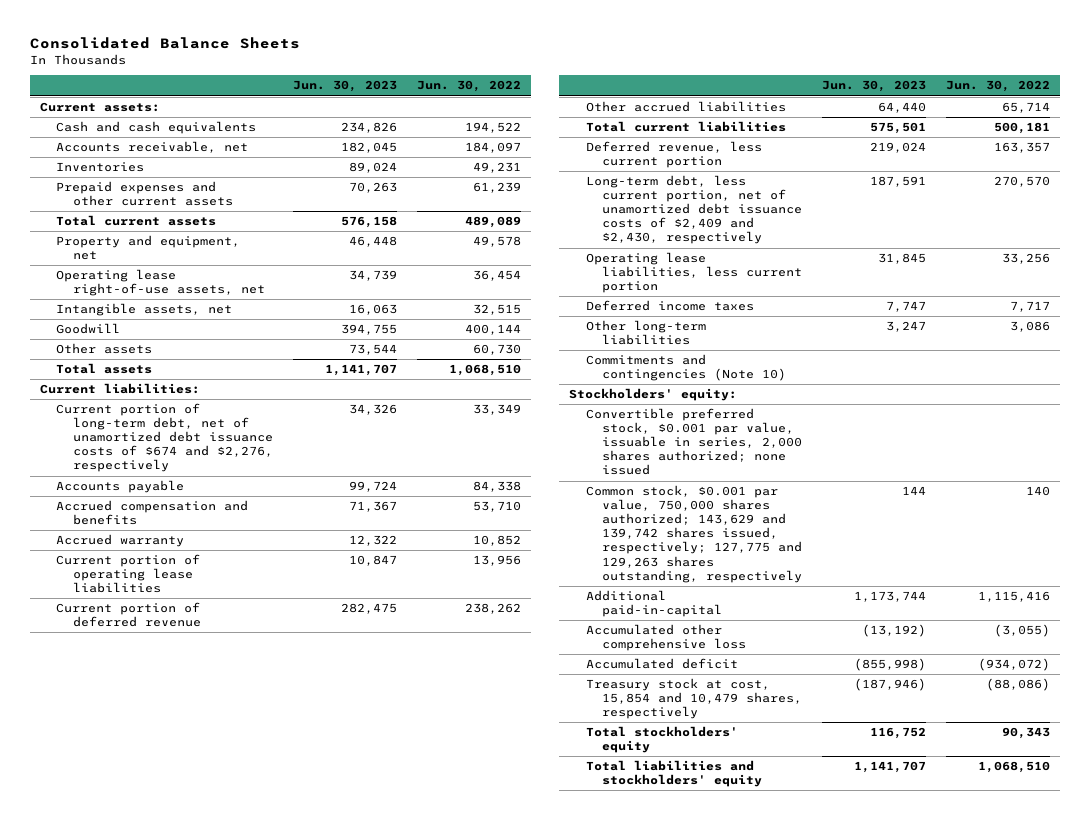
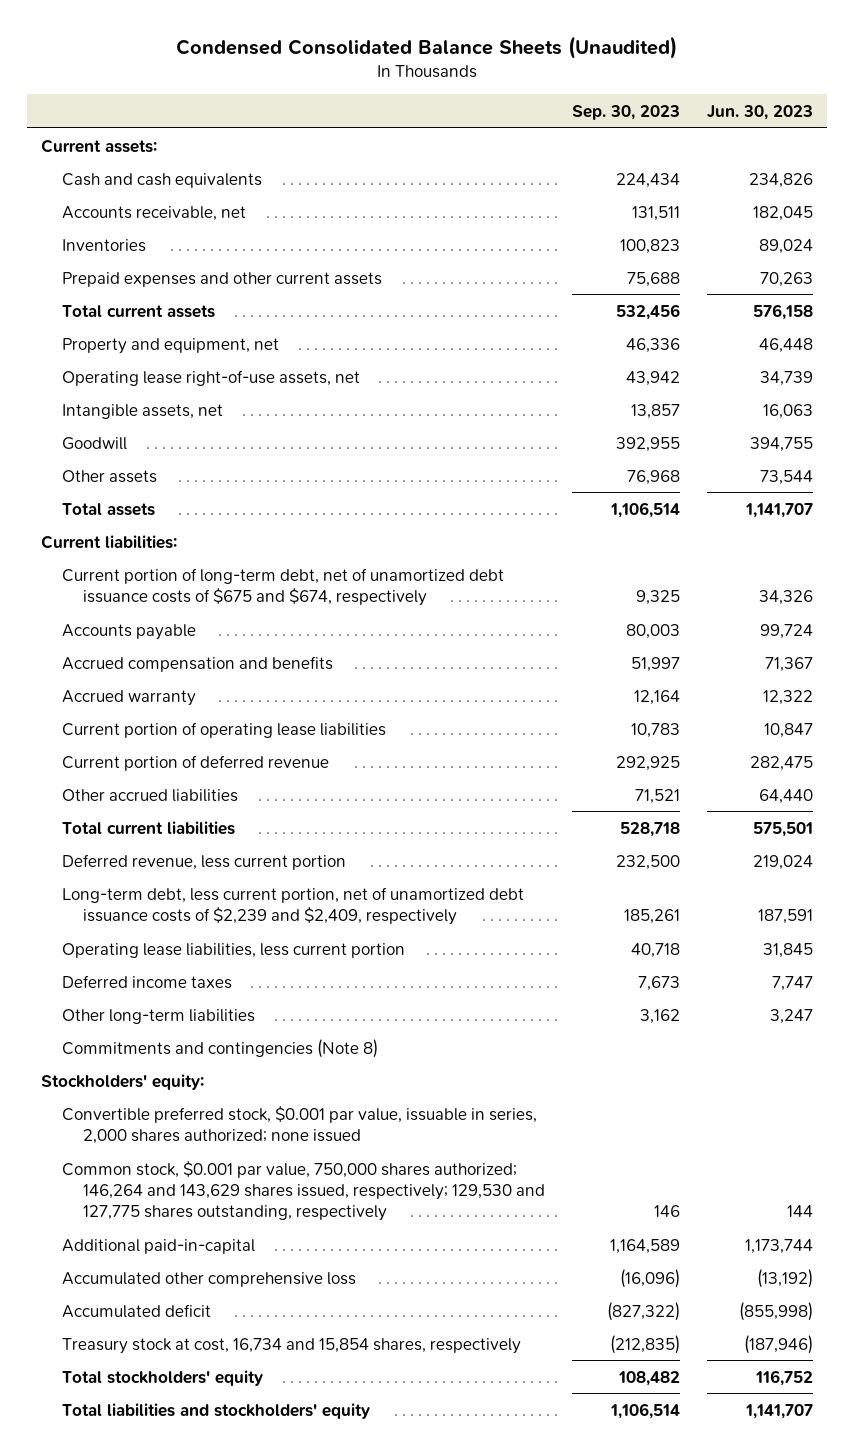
[30,37,301,50] Consolidated Balance Sheets -> [175,35,677,59] Condensed Consolidated Balance Sheets (Unaudited)
[416,80,521,93] Jun. 30, 2022 -> none
none -> [571,104,680,120] Sep. 30, 2023
[56,403,273,473] Current portion of long-term debt, net of unamortized debt issuance costs of $674 and $2,276, respectively -> [61,567,504,606] Current portion of long-term debt, net of unamortized debt issuance costs of $675 and $674, respectively
[585,175,802,245] Long-term debt, less current portion, net of unamortized debt issuance costs of $2,409 and $2,430, respectively -> [61,886,524,925] Long-term debt, less current portion, net of unamortized debt issuance costs of $2,239 and $2,409, respectively
[585,354,786,382] Commitments and contingencies (Note 10) -> [61,1038,378,1058] Commitments and contingencies (Note 8)
[585,485,802,583] Common stock, $0.001 par value, 750,000 shares authorized; 143,629 and 139,742 shares issued, respectively; 127,775 and 129,263 shares outstanding, respectively -> [61,1160,545,1222] Common stock, $0.001 par value, 750,000 shares authorized; 146,264 and 143,629 shares issued, respectively; 129,530 and 127,775 shares outstanding, respectively
[585,678,802,720] Treasury stock at cost, 15,854 and 10,479 shares, respectively -> [61,1337,521,1354] Treasury stock at cost, 16,734 and 15,854 shares, respectively

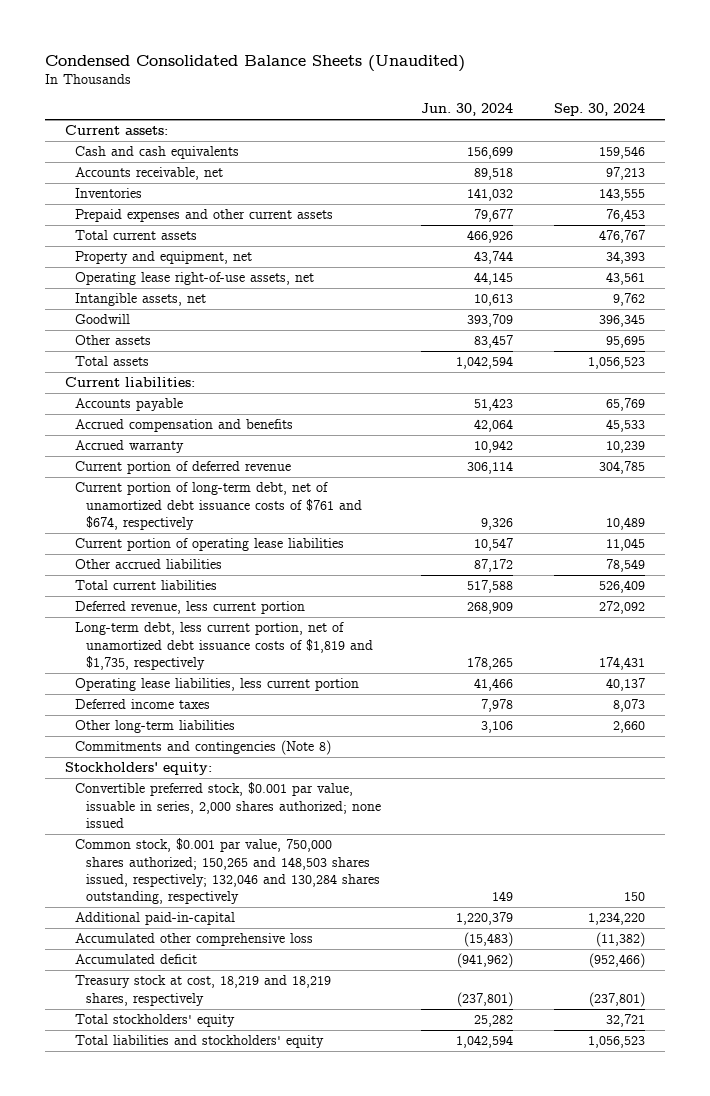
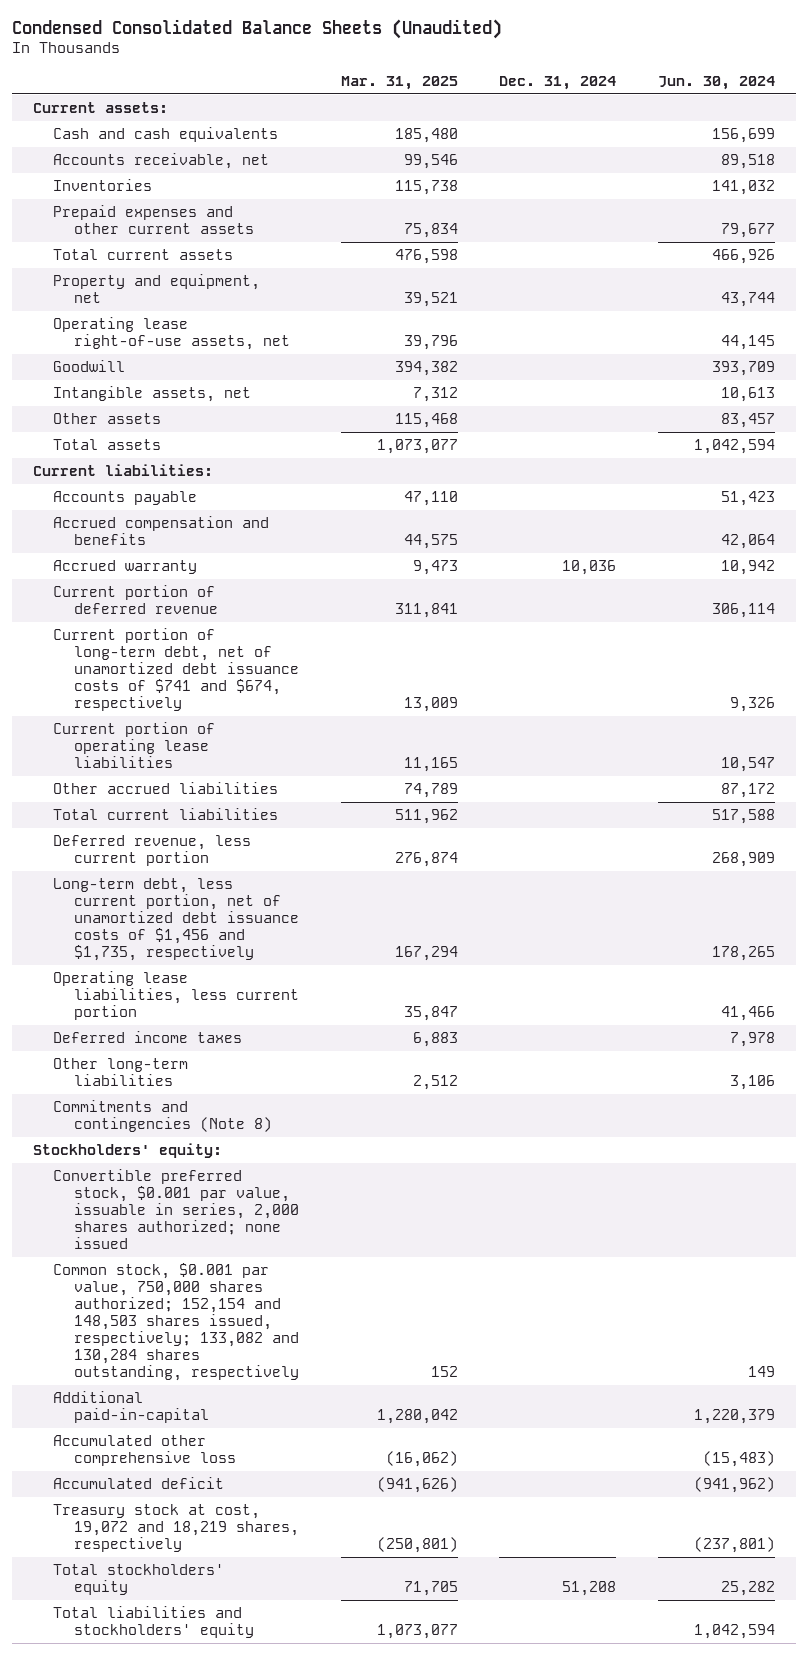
[553,103,645,117] Sep. 30, 2024 -> none
none -> [340,75,458,90] Mar. 31, 2025
none -> [499,75,617,90] Dec. 31, 2024
[75,293,207,307] Intangible assets, net -> [53,385,252,402] Intangible assets, net
[75,482,362,530] Current portion of long-term debt, net of unamortized debt issuance costs of $761 and $674, respectively -> [53,627,299,712] Current portion of long-term debt, net of unamortized debt issuance costs of $741 and $674, respectively
[75,622,373,670] Long-term debt, less current portion, net of unamortized debt issuance costs of $1,819 and $1,735, respectively -> [53,877,299,962] Long-term debt, less current portion, net of unamortized debt issuance costs of $1,456 and $1,735, respectively
[75,838,380,905] Common stock, $0.001 par value, 750,000 shares authorized; 150,265 and 148,503 shares issued, respectively; 132,046 and 130,284 shares outstanding, respectively -> [53,1262,299,1382] Common stock, $0.001 par value, 750,000 shares authorized; 152,154 and 148,503 shares issued, respectively; 133,082 and 130,284 shares outstanding, respectively
[75,975,332,1006] Treasury stock at cost, 18,219 and 18,219 shares, respectively -> [53,1503,299,1553] Treasury stock at cost, 19,072 and 18,219 shares, respectively

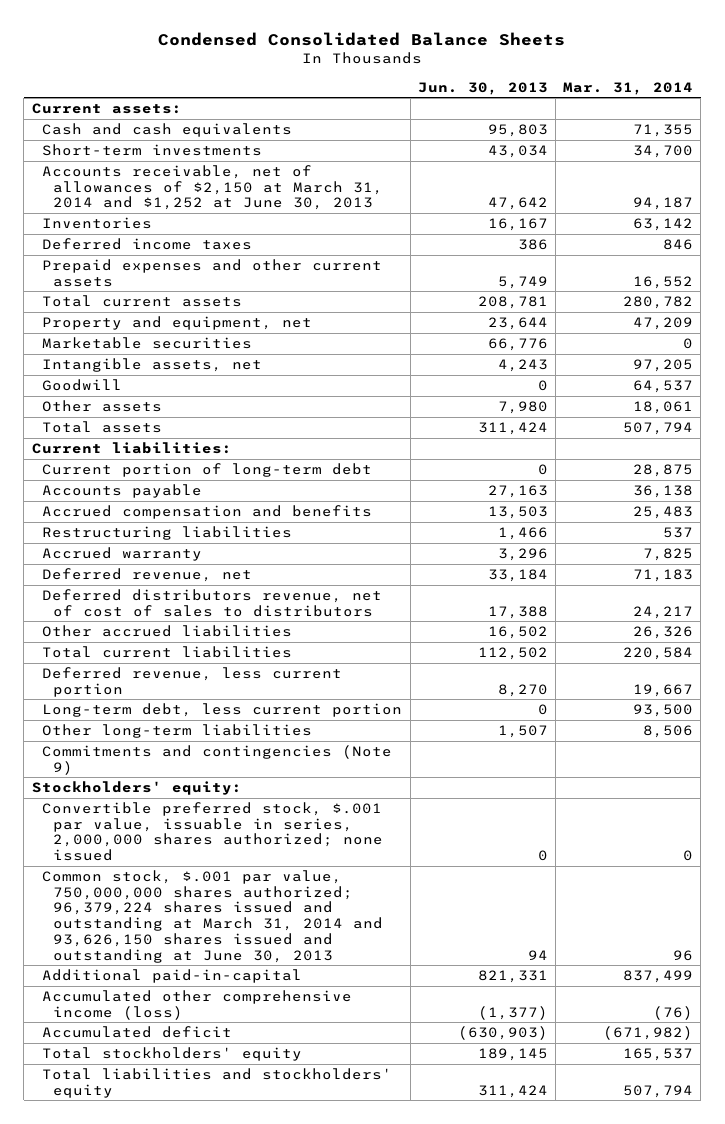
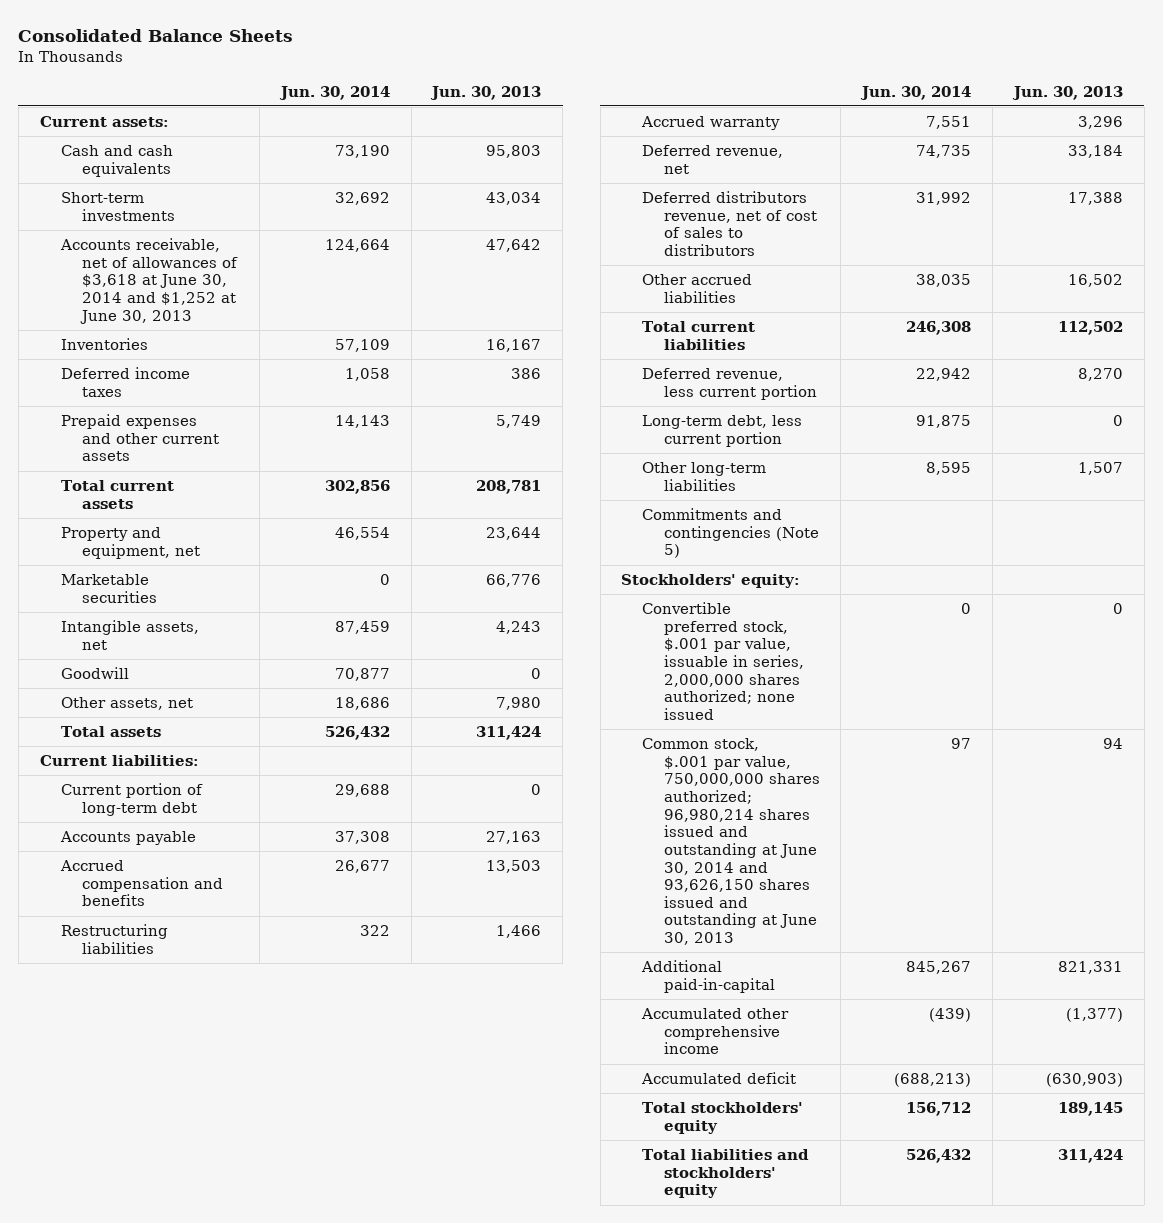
[158,31,566,46] Condensed Consolidated Balance Sheets -> [18,28,294,42] Consolidated Balance Sheets
[563,81,694,95] Mar. 31, 2014 -> none
none -> [278,85,390,100] Jun. 30, 2014
[42,165,383,211] Accounts receivable, net of allowances of $2,150 at March 31, 2014 and $1,252 at June 30, 2013 -> [59,238,238,324] Accounts receivable, net of allowances of $3,618 at June 30, 2014 and $1,252 at June 30, 2013
[42,400,163,413] Other assets -> [60,697,193,711] Other assets, net
[42,745,393,775] Commitments and contingencies (Note 9) -> [642,508,819,559] Commitments and contingencies (Note 5)
[42,870,383,963] Common stock, $.001 par value, 750,000,000 shares authorized; 96,379,224 shares issued and outstanding at March 31, 2014 and 93,626,150 shares issued and outstanding at June 30, 2013 -> [642,738,820,946] Common stock, $.001 par value, 750,000,000 shares authorized; 96,980,214 shares issued and outstanding at June 30, 2014 and 93,626,150 shares issued and outstanding at June 30, 2013
[42,990,353,1020] Accumulated other comprehensive income (loss) -> [641,1008,790,1055] Accumulated other comprehensive income

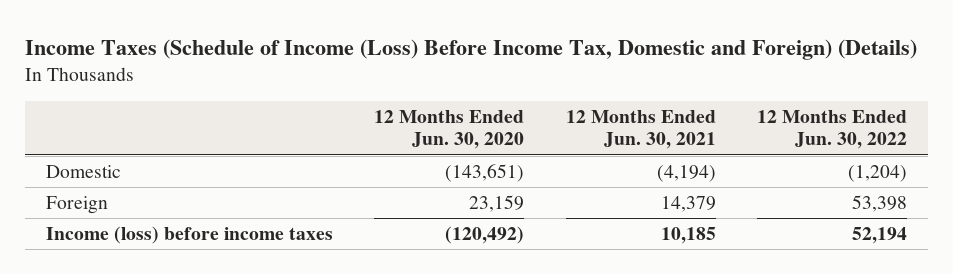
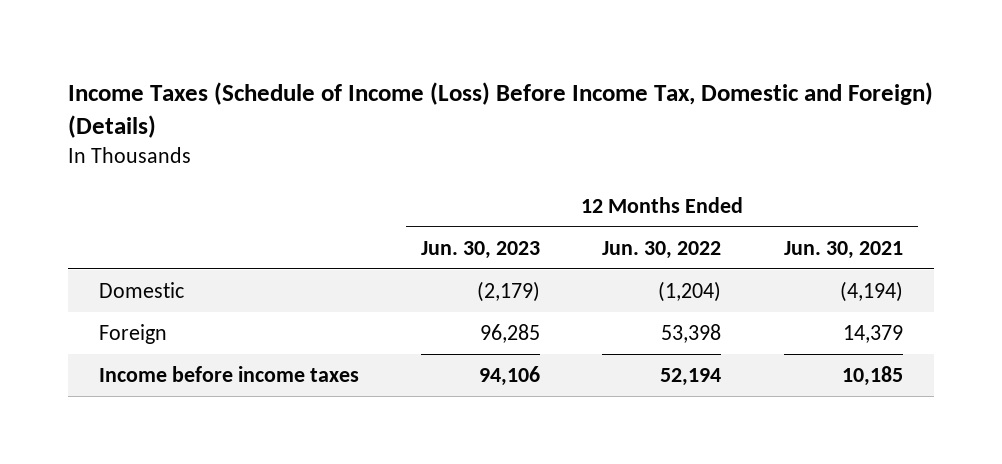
[374,109,525,150] 12 Months Ended Jun. 30, 2020 -> none
none -> [421,240,541,259] Jun. 30, 2023
[45,226,333,245] Income (loss) before income taxes -> [98,366,359,383] Income before income taxes

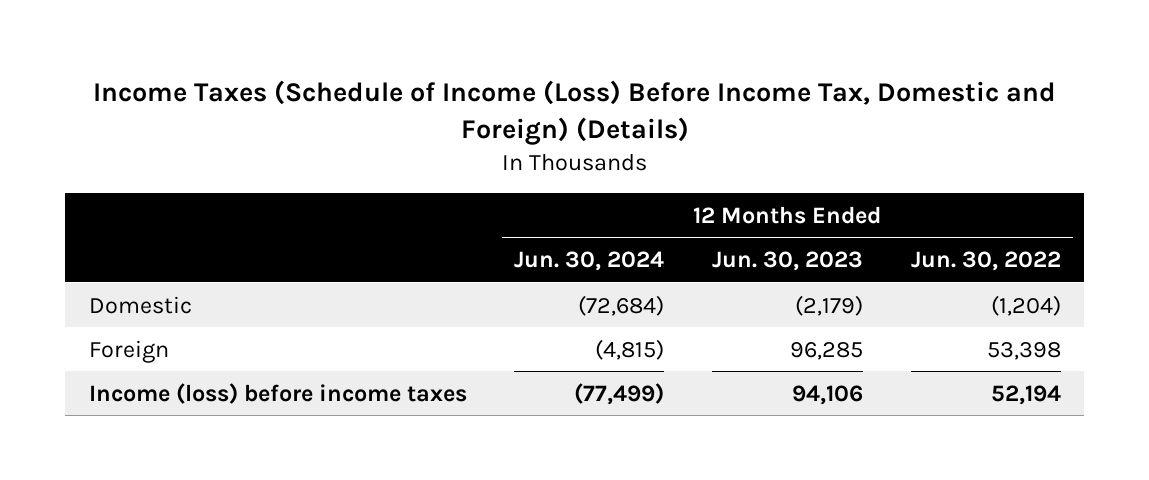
[783,240,903,259] Jun. 30, 2021 -> none
none -> [514,251,665,272] Jun. 30, 2024
[98,366,359,383] Income before income taxes -> [88,382,467,404] Income (loss) before income taxes

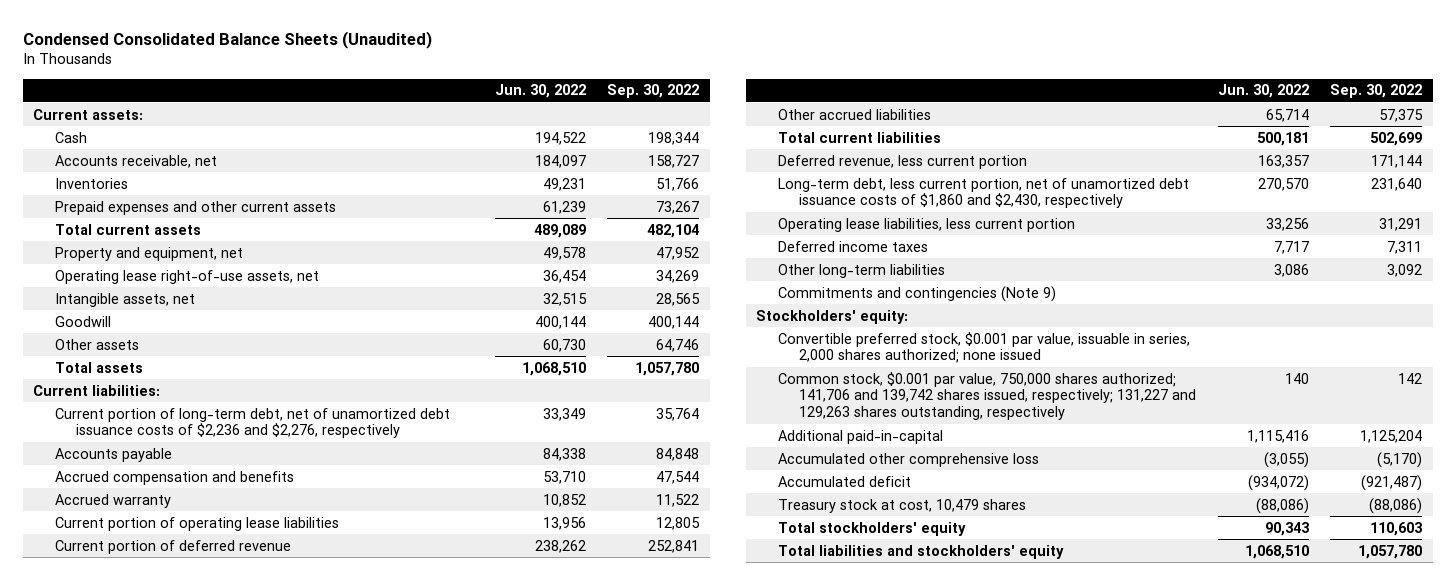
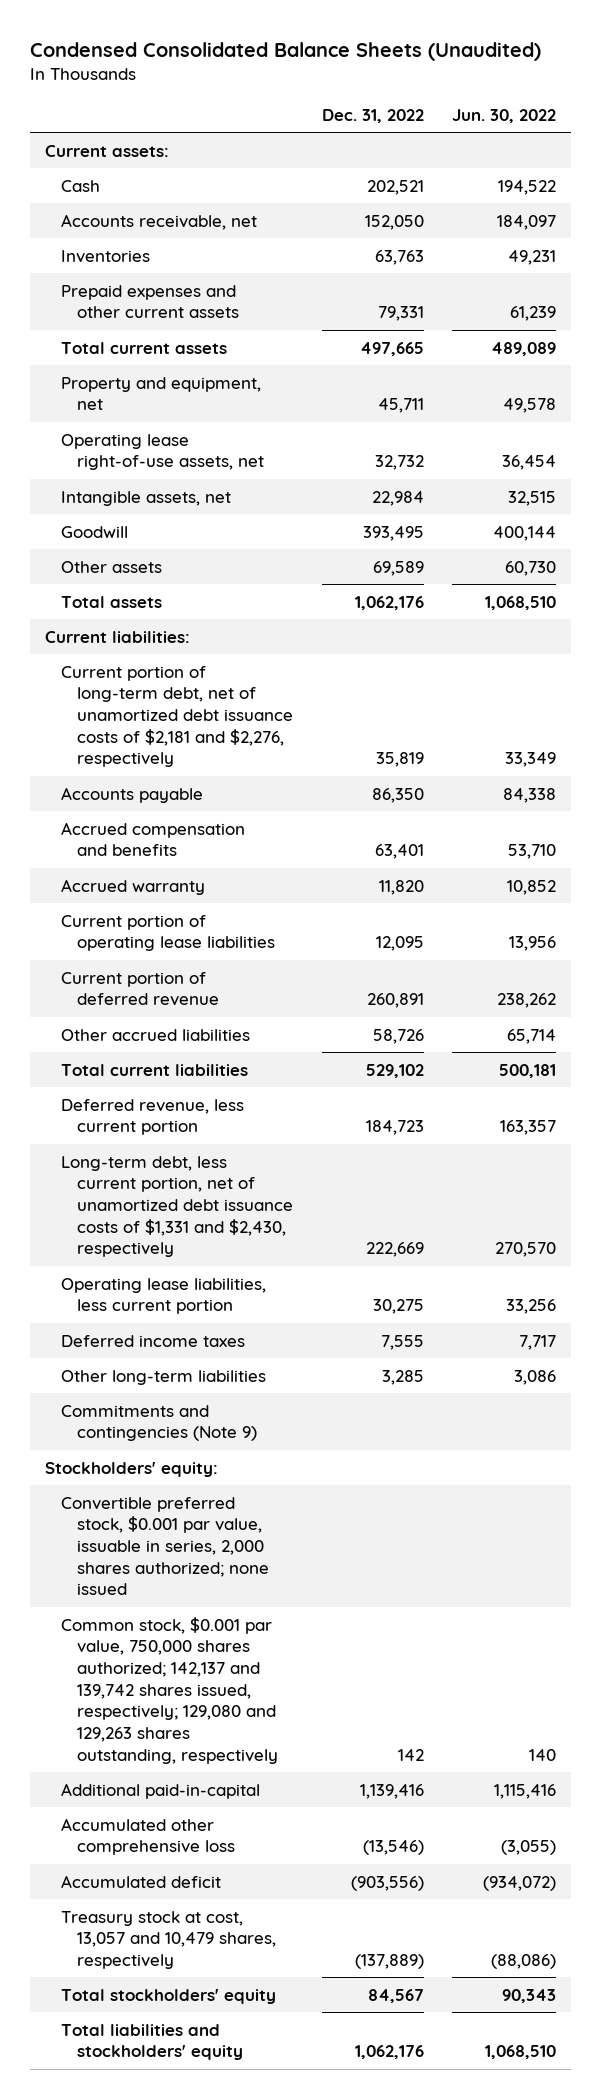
[607,84,700,99] Sep. 30, 2022 -> none
none -> [321,108,424,123] Dec. 31, 2022
[54,407,450,439] Current portion of long-term debt, net of unamortized debt issuance costs of $2,236 and $2,276, respectively -> [60,665,293,768] Current portion of long-term debt, net of unamortized debt issuance costs of $2,181 and $2,276, respectively
[777,177,1189,209] Long-term debt, less current portion, net of unamortized debt issuance costs of $1,860 and $2,430, respectively -> [60,1155,293,1258] Long-term debt, less current portion, net of unamortized debt issuance costs of $1,331 and $2,430, respectively
[777,371,1197,421] Common stock, $0.001 par value, 750,000 shares authorized; 141,706 and 139,742 shares issued, respectively; 131,227 and 129,263 shares outstanding, respectively -> [60,1616,278,1764] Common stock, $0.001 par value, 750,000 shares authorized; 142,137 and 139,742 shares issued, respectively; 129,080 and 129,263 shares outstanding, respectively
[777,498,1026,513] Treasury stock at cost, 10,479 shares -> [60,1910,276,1969] Treasury stock at cost, 13,057 and 10,479 shares, respectively

